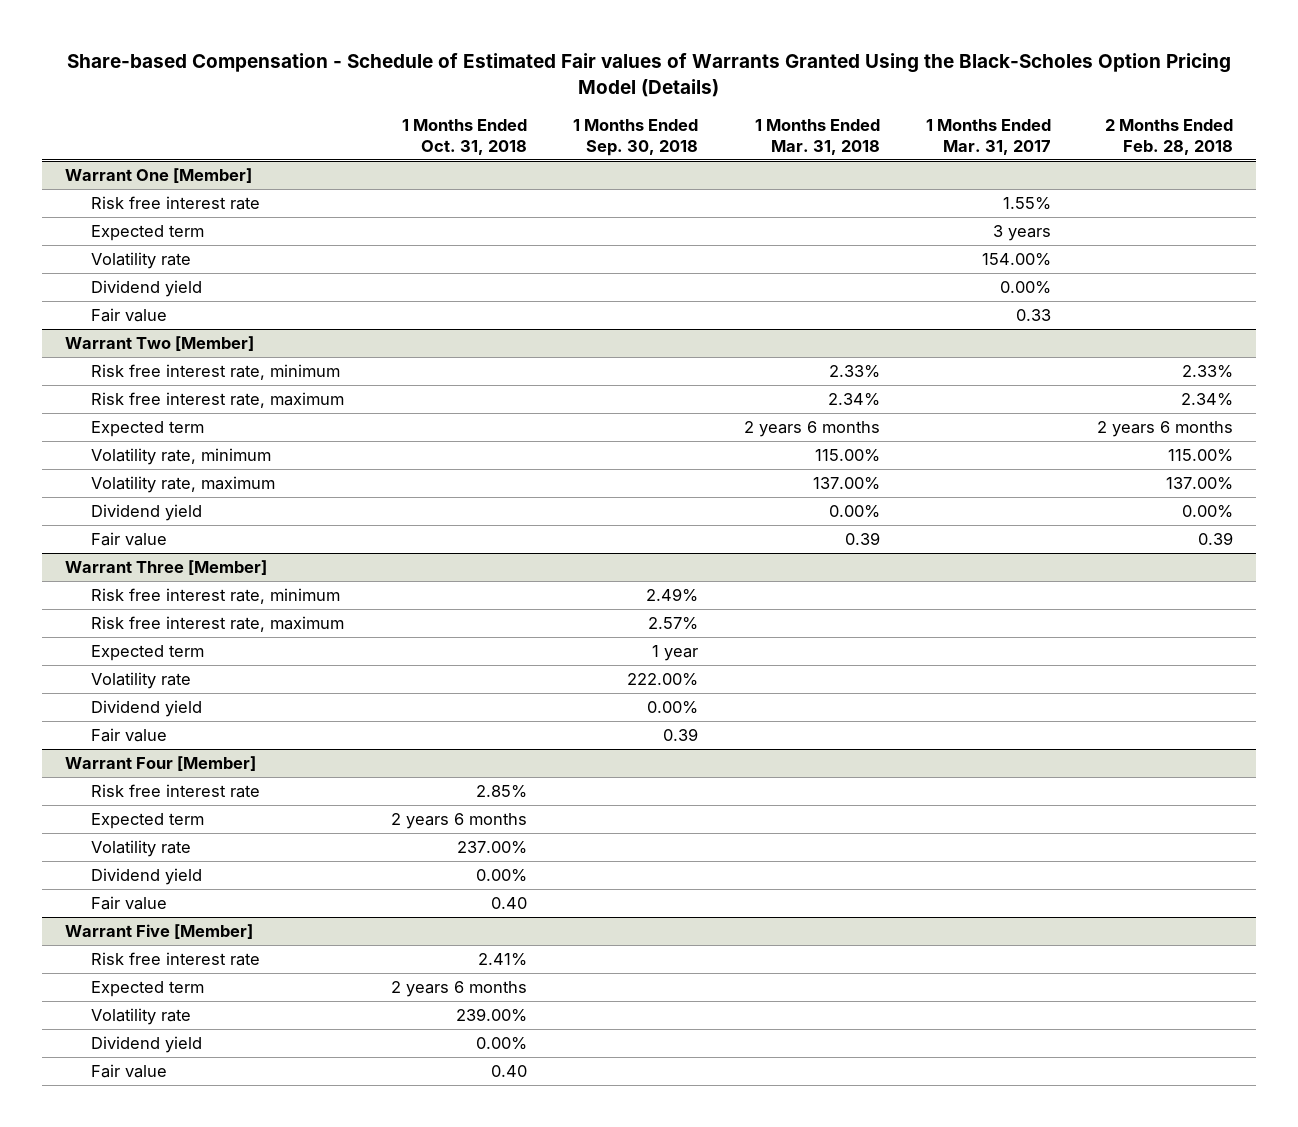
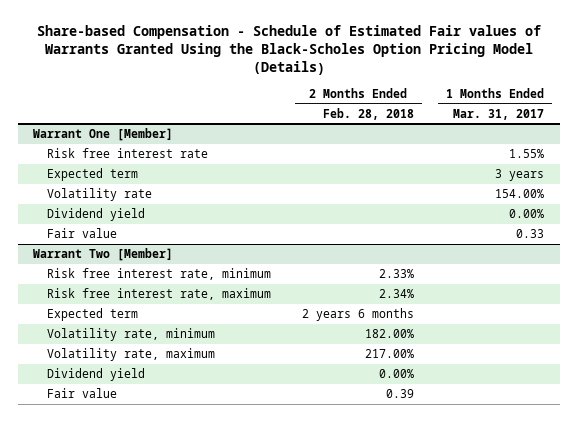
[401,118,527,156] 1 Months Ended Oct. 31, 2018 -> none
[572,118,698,157] 1 Months Ended Sep. 30, 2018 -> none
[754,118,880,156] 1 Months Ended Mar. 31, 2018 -> none
[1167,448,1233,462] 115.00% -> [365,329,415,339] 182.00%
[1165,476,1233,490] 137.00% -> [365,349,415,359] 217.00%
[65,559,268,575] Warrant Three [Member] -> none
[91,587,341,604] Risk free interest rate, minimum -> none
[91,615,345,632] Risk free interest rate, maximum -> none
[91,644,205,661] Expected term -> none
[91,671,192,689] Volatility rate -> none
[91,699,203,717] Dividend yield -> none
[91,727,168,742] Fair value -> none
[65,755,257,771] Warrant Four [Member] -> none
[91,783,261,798] Risk free interest rate -> none
[91,812,205,829] Expected term -> none
[91,839,192,857] Volatility rate -> none
[91,867,203,885] Dividend yield -> none
[91,895,168,910] Fair value -> none
[65,923,254,939] Warrant Five [Member] -> none
[91,951,261,966] Risk free interest rate -> none
[91,980,205,997] Expected term -> none
[91,1007,192,1025] Volatility rate -> none
[91,1035,203,1053] Dividend yield -> none
[91,1063,168,1078] Fair value -> none

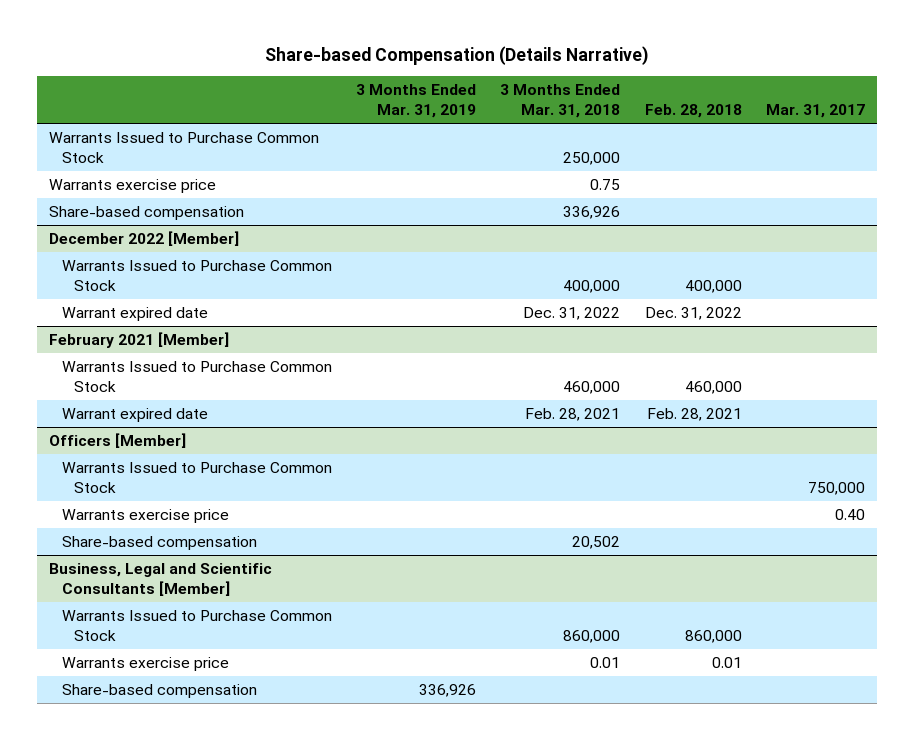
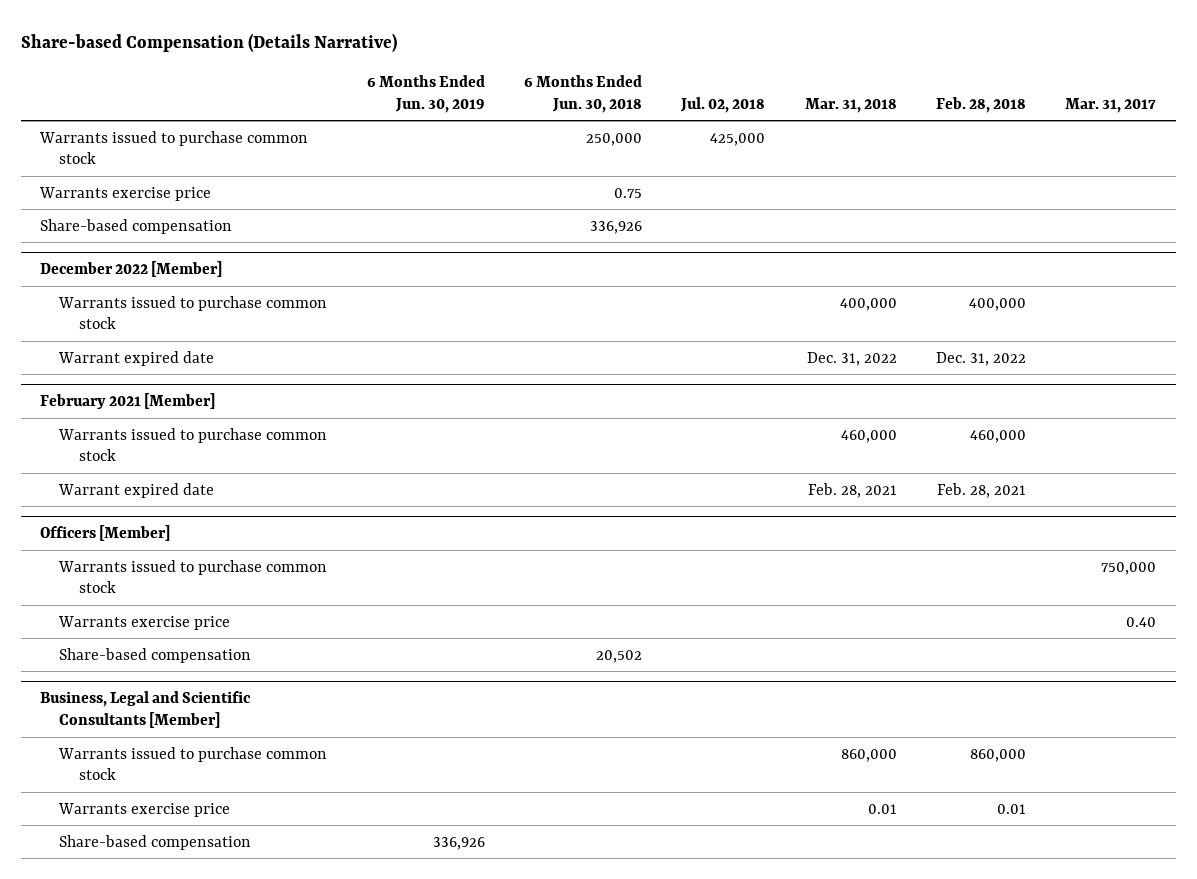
[356,84,477,119] 3 Months Ended Mar. 31, 2019 -> none
[500,84,621,119] 3 Months Ended Mar. 31, 2018 -> none
none -> [366,74,485,113] 6 Months Ended Jun. 30, 2019
none -> [524,74,643,113] 6 Months Ended Jun. 30, 2018
none -> [680,96,766,113] Jul. 02, 2018
none -> [804,97,897,113] Mar. 31, 2018
[49,132,320,163] Warrants Issued to Purchase Common Stock -> [39,130,309,165] Warrants issued to purchase common stock
[61,260,332,291] Warrants Issued to Purchase Common Stock -> [58,295,328,330] Warrants issued to purchase common stock
[61,361,332,392] Warrants Issued to Purchase Common Stock -> [58,427,328,462] Warrants issued to purchase common stock
[61,462,332,493] Warrants Issued to Purchase Common Stock -> [58,559,328,594] Warrants issued to purchase common stock
[61,610,332,641] Warrants Issued to Purchase Common Stock -> [58,746,328,781] Warrants issued to purchase common stock

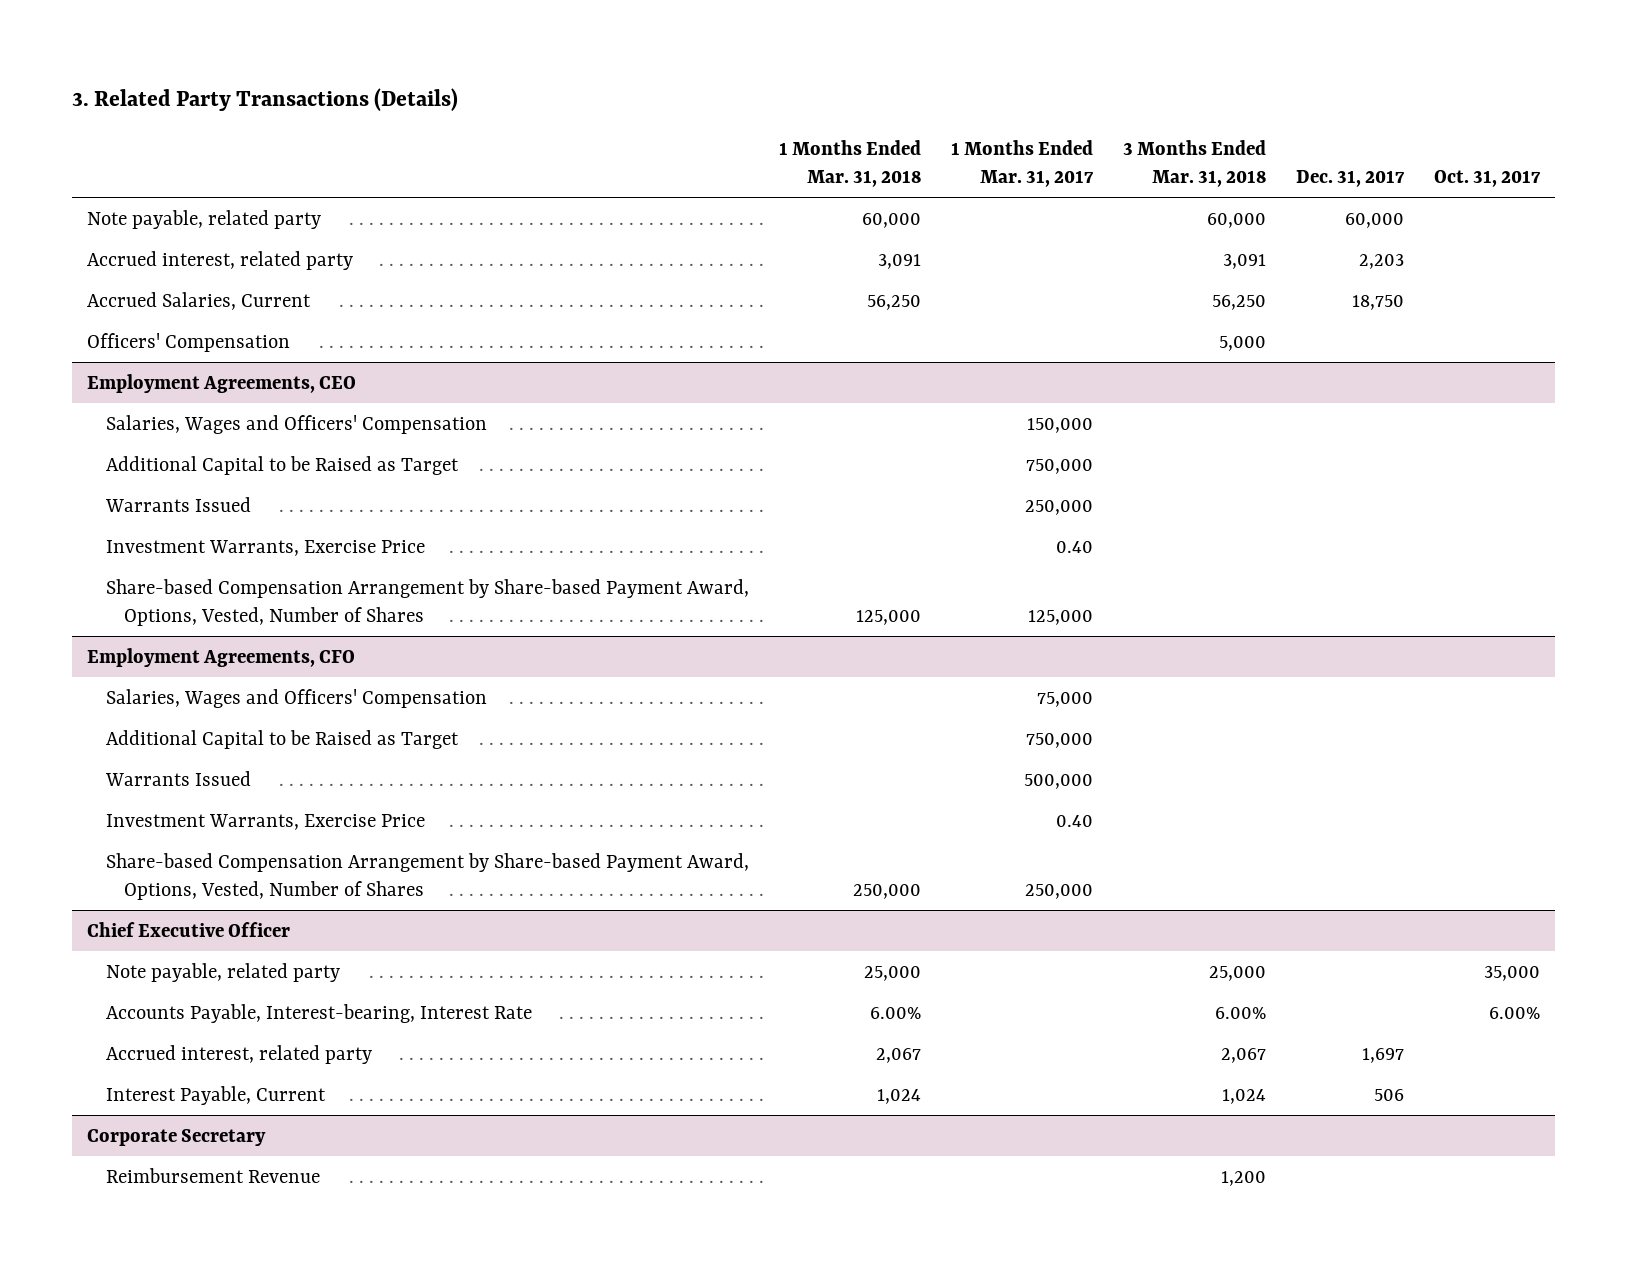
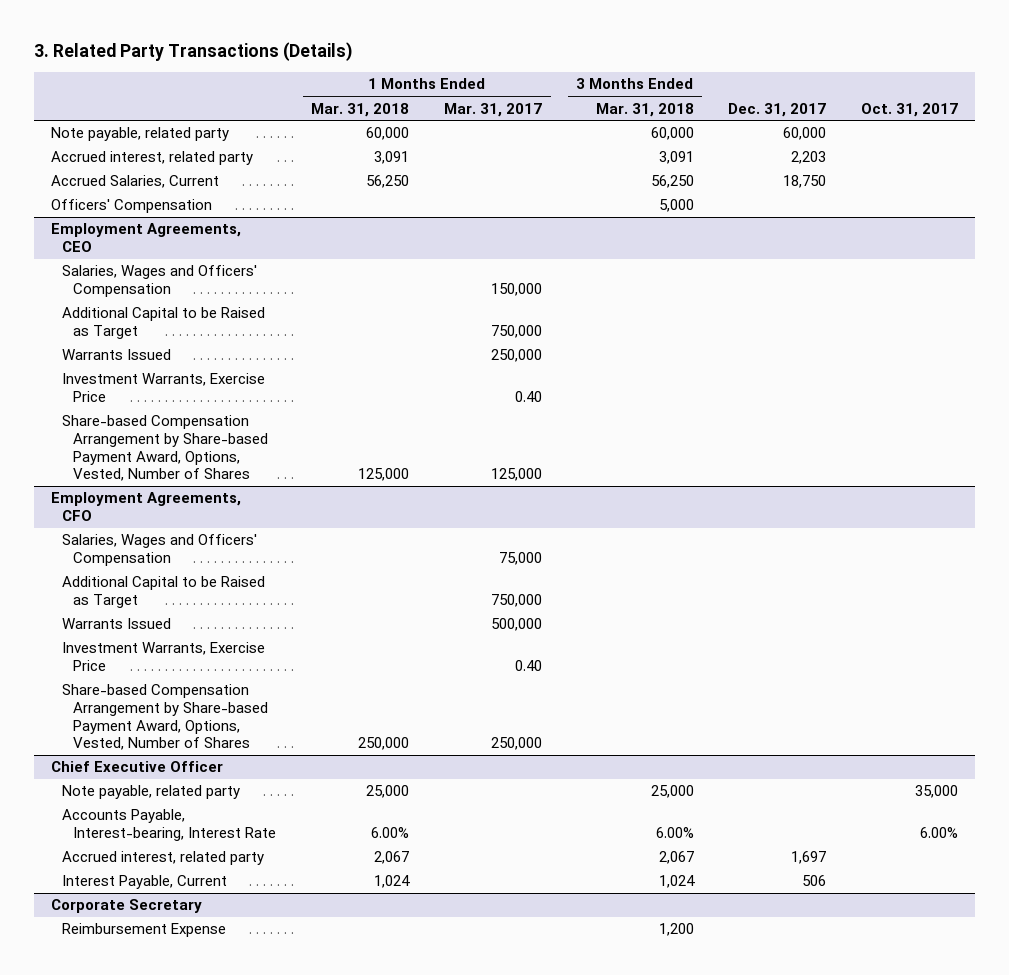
[105,1167,320,1183] Reimbursement Revenue -> none
none -> [62,923,227,938] Reimbursement Expense

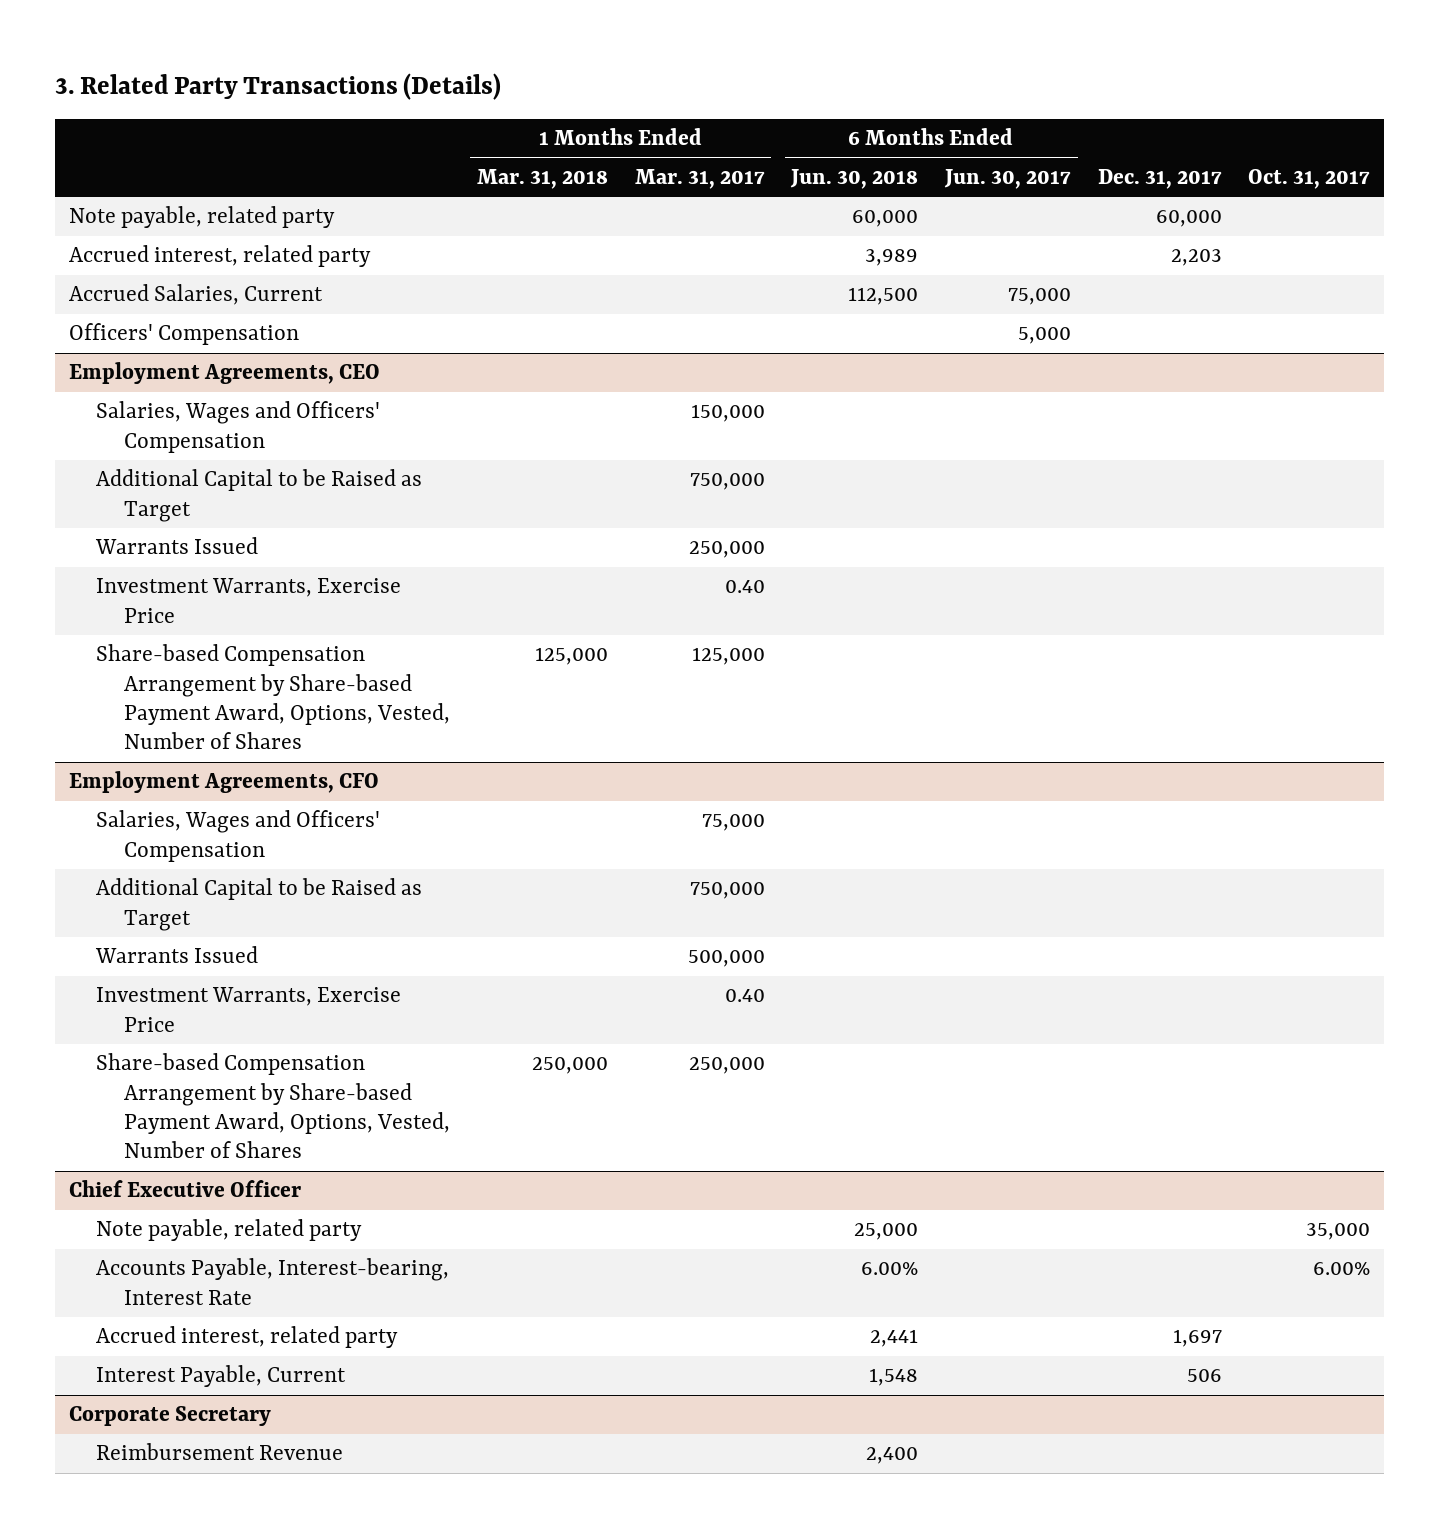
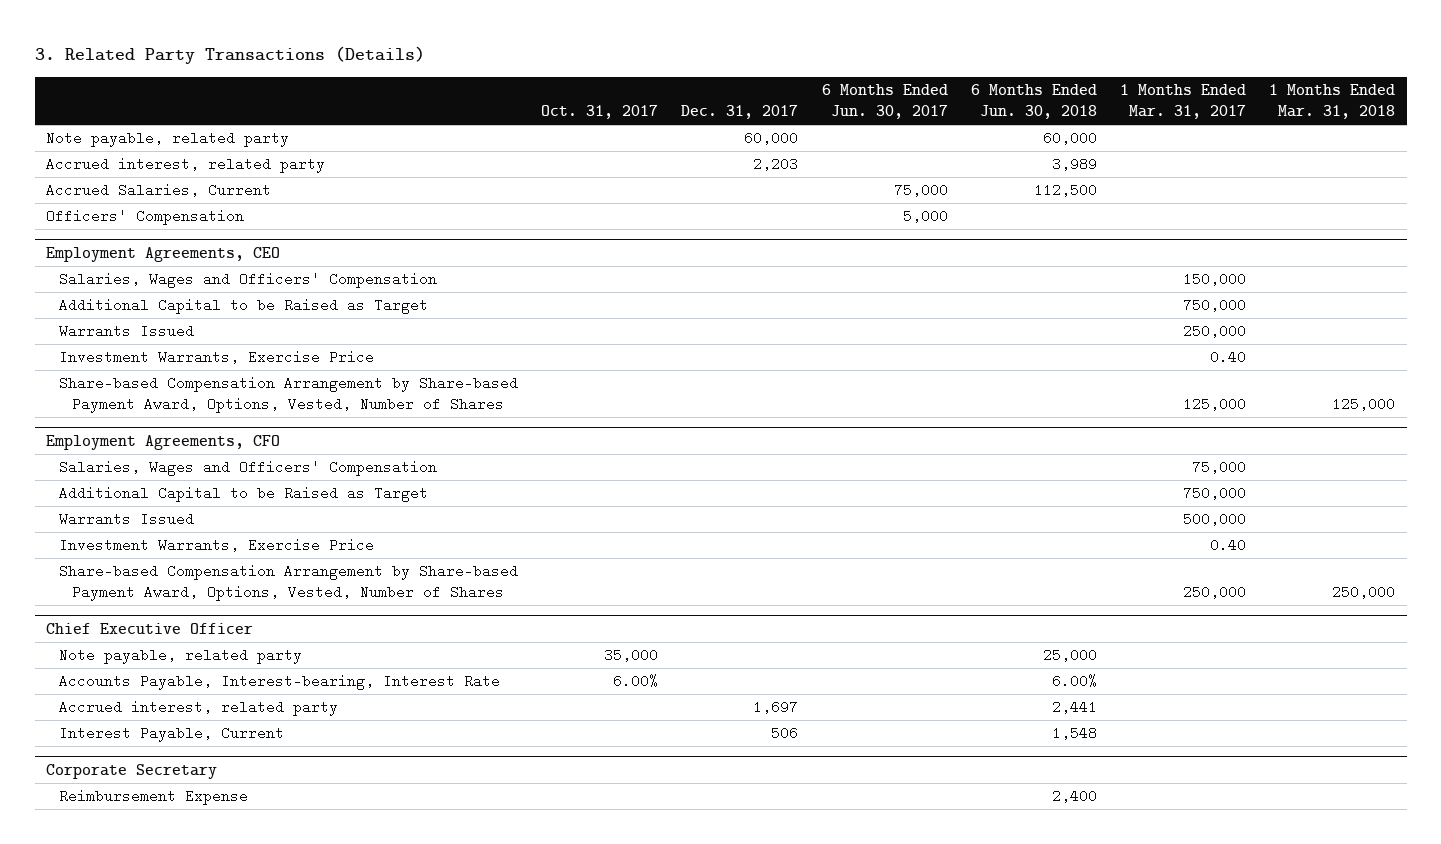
[96,1443,344,1461] Reimbursement Revenue -> none
none -> [59,789,249,806] Reimbursement Expense

